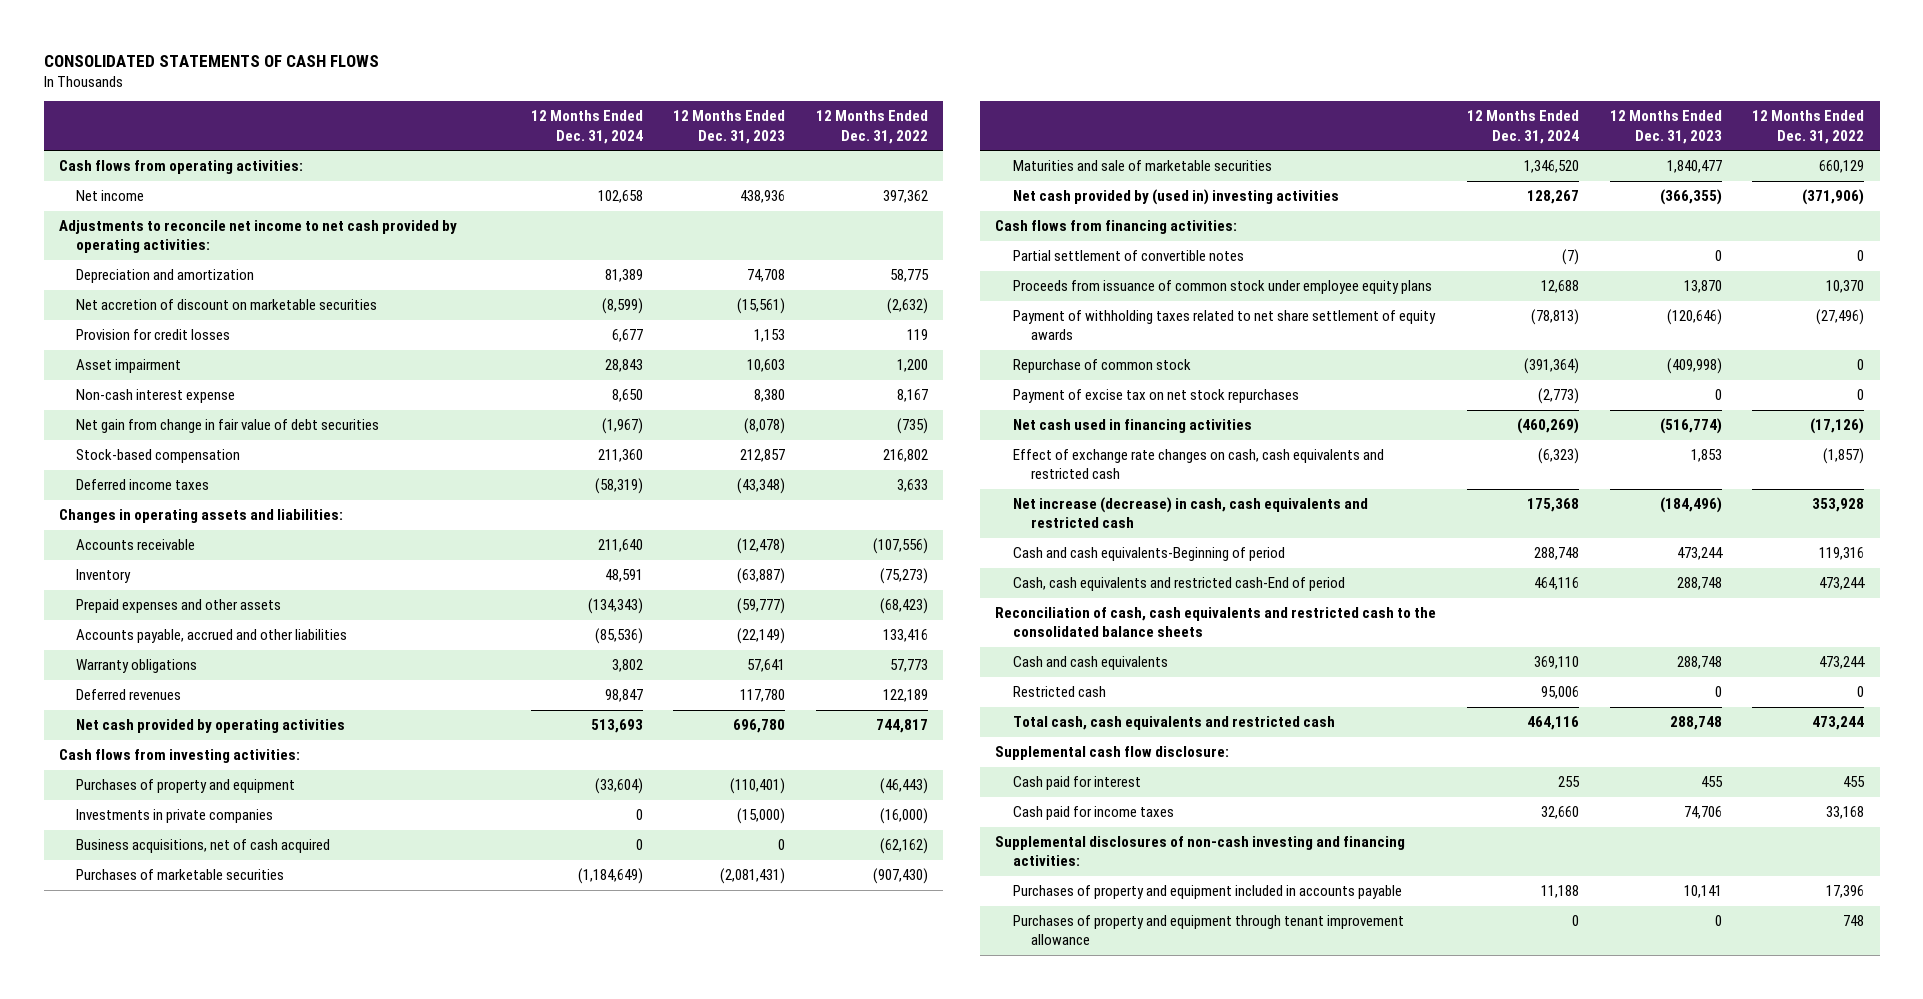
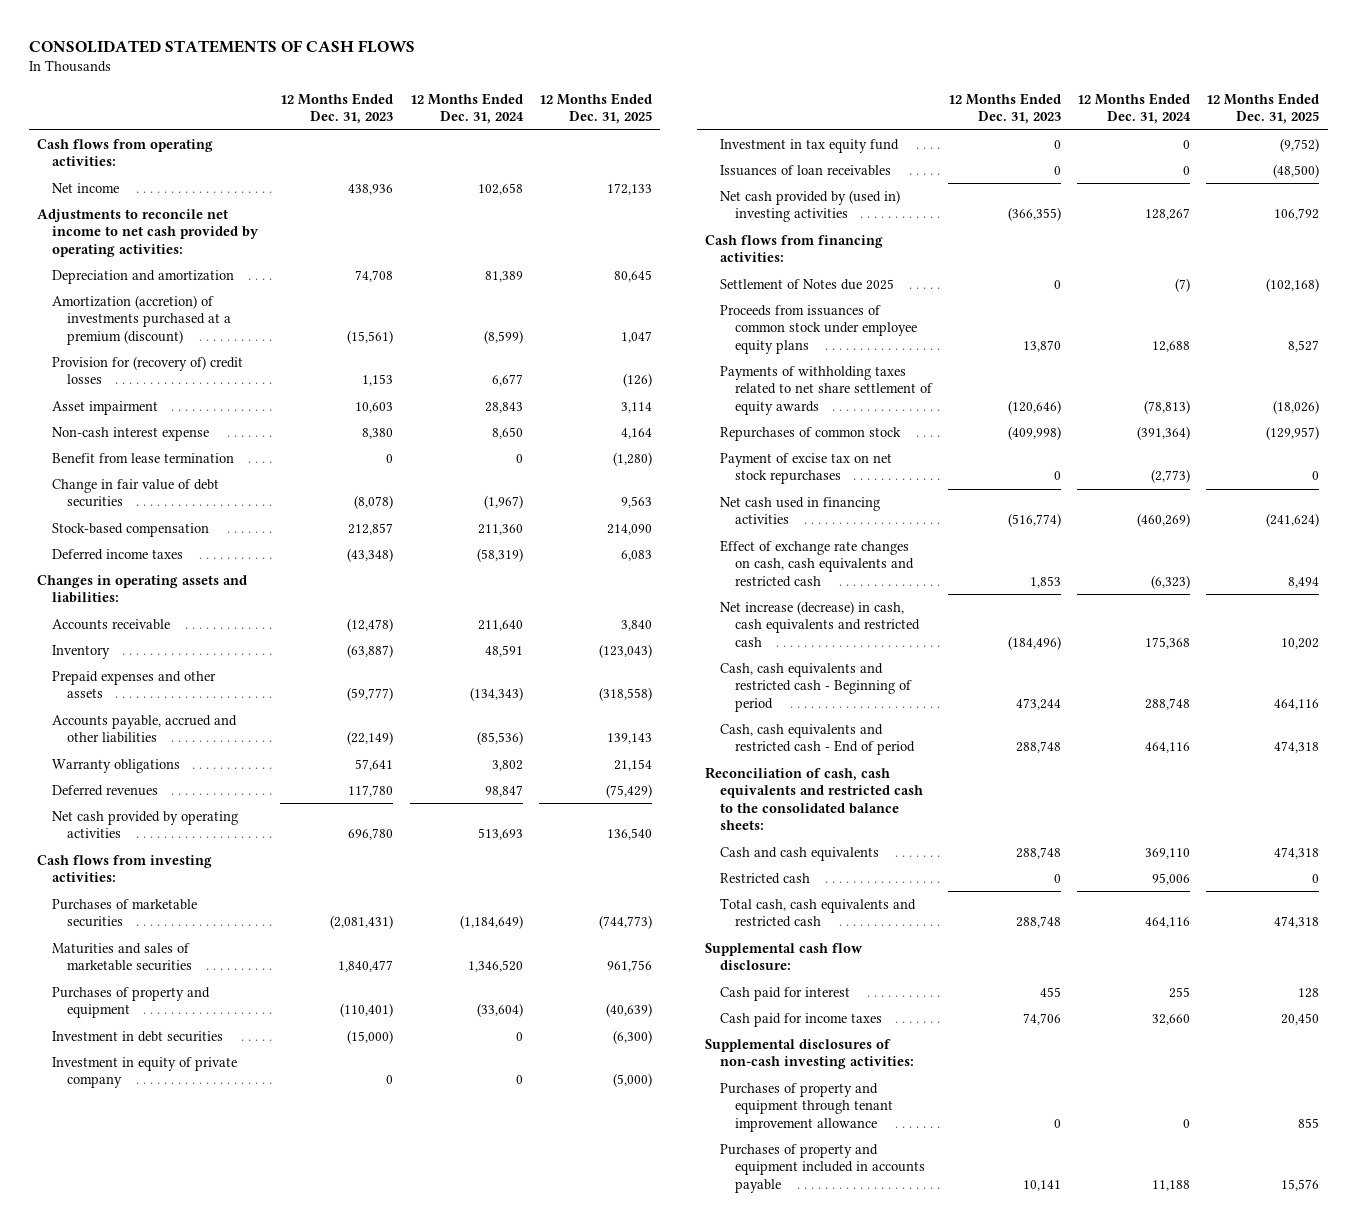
[815,110,928,144] 12 Months Ended Dec. 31, 2022 -> none
none -> [538,93,652,125] 12 Months Ended Dec. 31, 2025
[76,299,378,311] Net accretion of discount on marketable securities -> [52,295,232,345] Amortization (accretion) of investments purchased at a premium (discount)
[76,329,231,341] Provision for credit losses -> [52,356,244,385] Provision for (recovery of) credit losses
none -> [52,453,235,464] Benefit from lease termination
[76,419,380,434] Net gain from change in fair value of debt securities -> [52,479,220,508] Change in fair value of debt securities
[76,809,274,824] Investments in private companies -> none
[76,839,331,854] Business acquisitions, net of cash acquired -> none
[1012,160,1272,172] Maturities and sale of marketable securities -> [52,943,193,972] Maturities and sales of marketable securities
[76,779,296,794] Purchases of property and equipment -> [52,987,211,1019] Purchases of property and equipment
none -> [52,1031,224,1043] Investment in debt securities
none -> [52,1057,238,1089] Investment in equity of private company
none -> [719,139,899,154] Investment in tax equity fund
none -> [719,165,891,177] Issuances of loan receivables
[1012,250,1244,262] Partial settlement of convertible notes -> none
none -> [719,279,894,291] Settlement of Notes due 2025
[1012,280,1432,295] Proceeds from issuance of common stock under employee equity plans -> [719,305,917,354] Proceeds from issuances of common stock under employee equity plans
[1012,310,1436,341] Payment of withholding taxes related to net share settlement of equity awards -> [719,366,933,415] Payments of withholding taxes related to net share settlement of equity awards
[1012,359,1191,374] Repurchase of common stock -> [719,427,901,442] Repurchases of common stock
[1012,547,1285,562] Cash and cash equivalents-Beginning of period -> [719,663,912,712] Cash, cash equivalents and restricted cash - Beginning of period
[1012,577,1345,592] Cash, cash equivalents and restricted cash-End of period -> [719,724,915,756] Cash, cash equivalents and restricted cash - End of period
[995,607,1437,638] Reconciliation of cash, cash equivalents and restricted cash to the consolidated balance sheets -> [704,767,923,831] Reconciliation of cash, cash equivalents and restricted cash to the consolidated balance sheets:
[995,836,1406,867] Supplemental disclosures of non-cash investing and financing activities: -> [704,1039,914,1070] Supplemental disclosures of non-cash investing activities:
[1012,885,1402,900] Purchases of property and equipment included in accounts payable -> [719,1144,925,1193] Purchases of property and equipment included in accounts payable

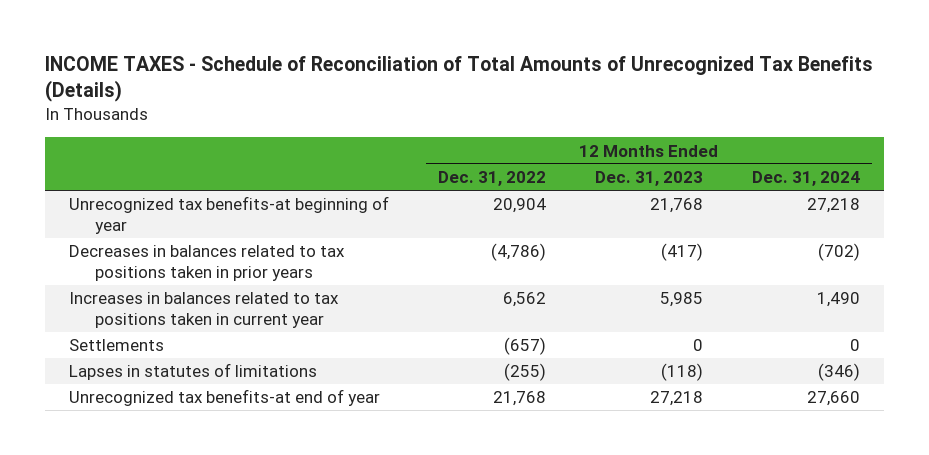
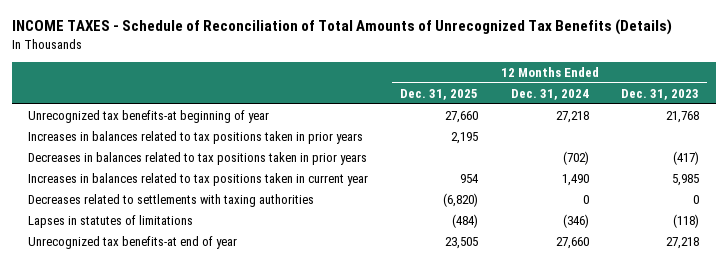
[438,171,547,187] Dec. 31, 2022 -> none
none -> [400,88,479,100] Dec. 31, 2025
none -> [27,131,363,145] Increases in balances related to tax positions taken in prior years
[69,339,165,352] Settlements -> [27,194,314,208] Decreases related to settlements with taxing authorities

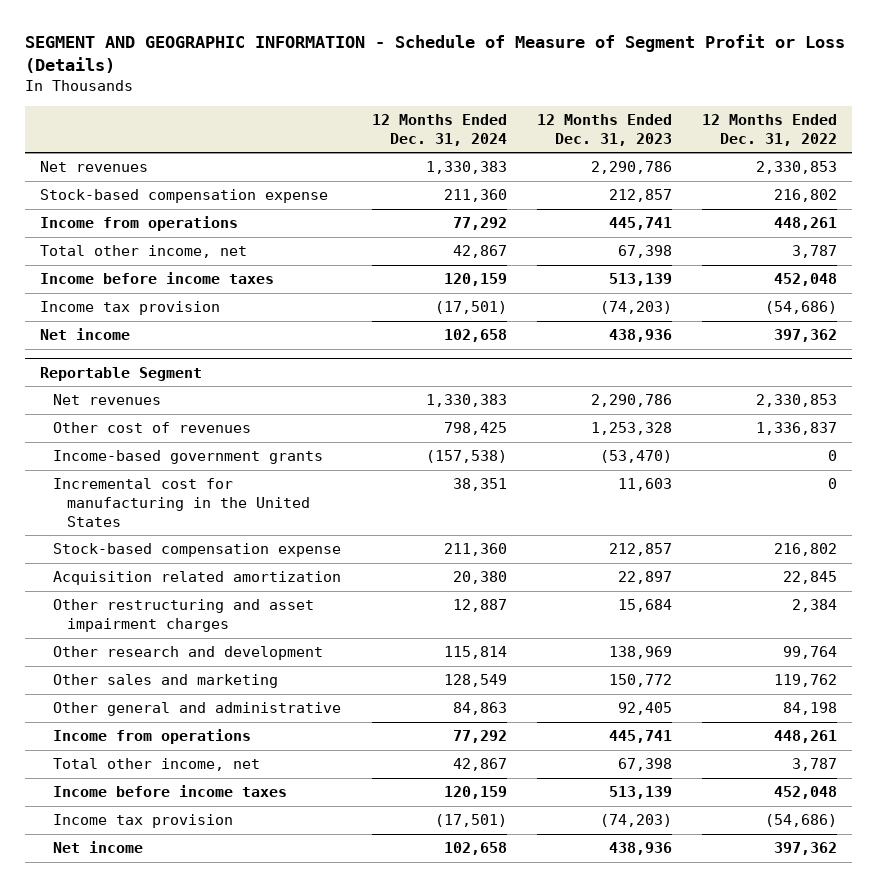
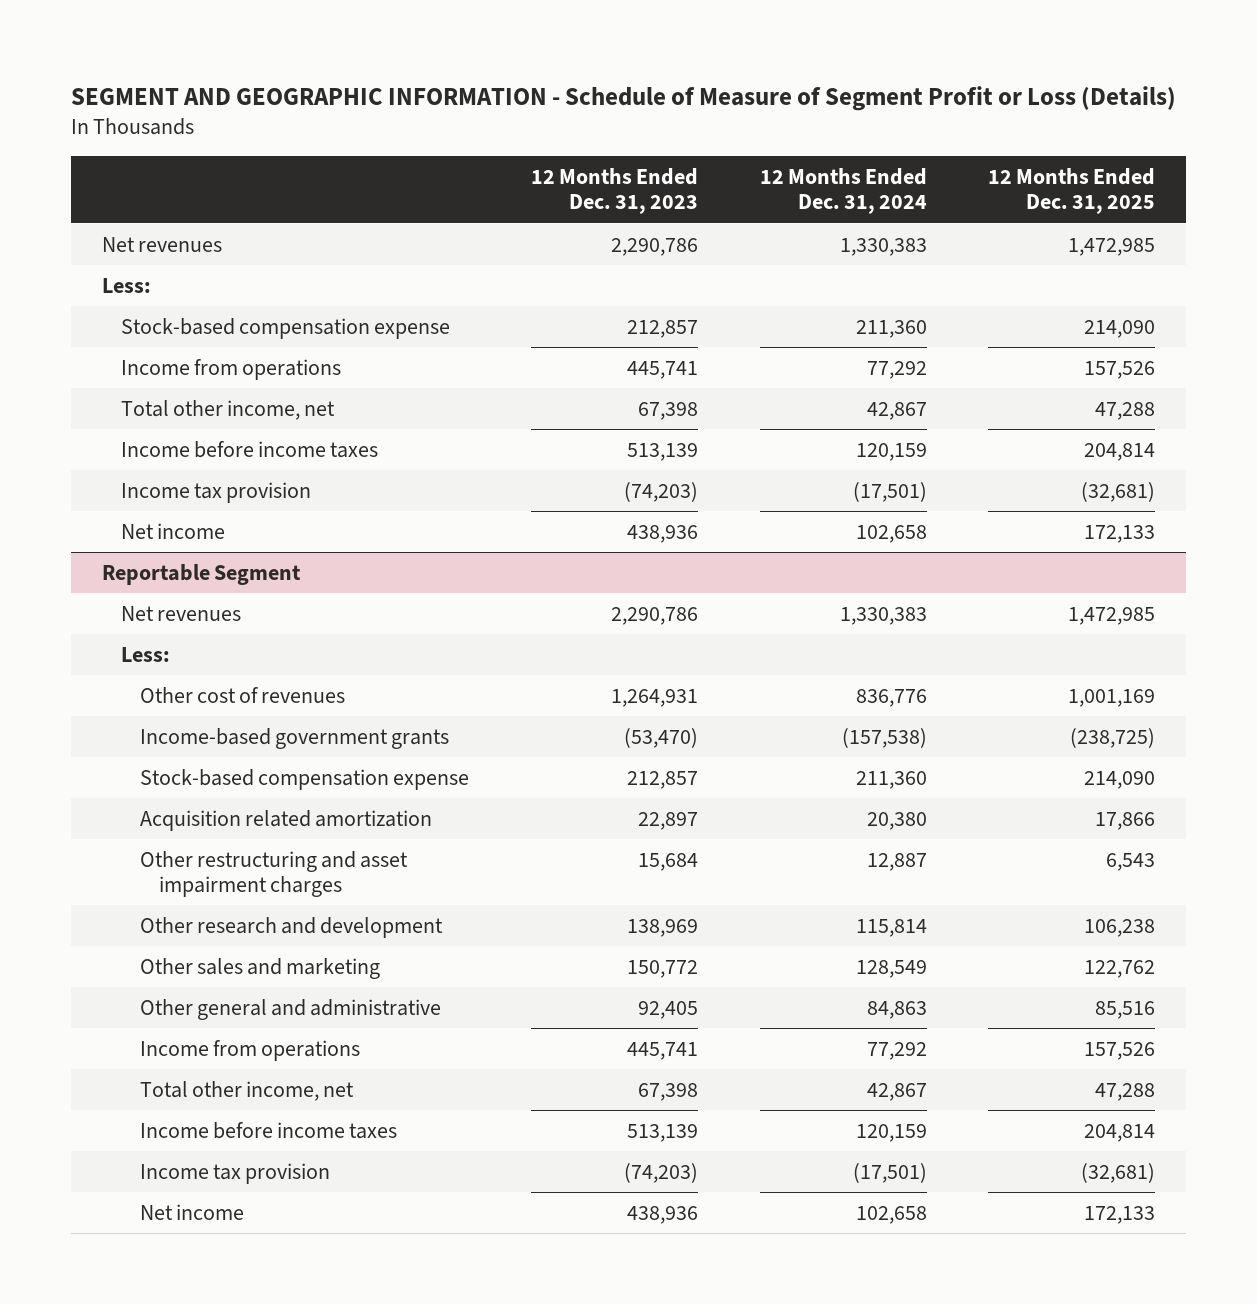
[701,113,837,146] 12 Months Ended Dec. 31, 2022 -> none
none -> [988,167,1156,215] 12 Months Ended Dec. 31, 2025
none -> [101,277,151,293] Less:
none -> [120,646,170,662] Less:
[443,422,507,436] 798,425 -> [855,688,927,707] 836,776
[590,422,672,436] 1,253,328 -> [610,688,698,707] 1,264,931
[53,478,310,527] Incremental cost for manufacturing in the United States -> none

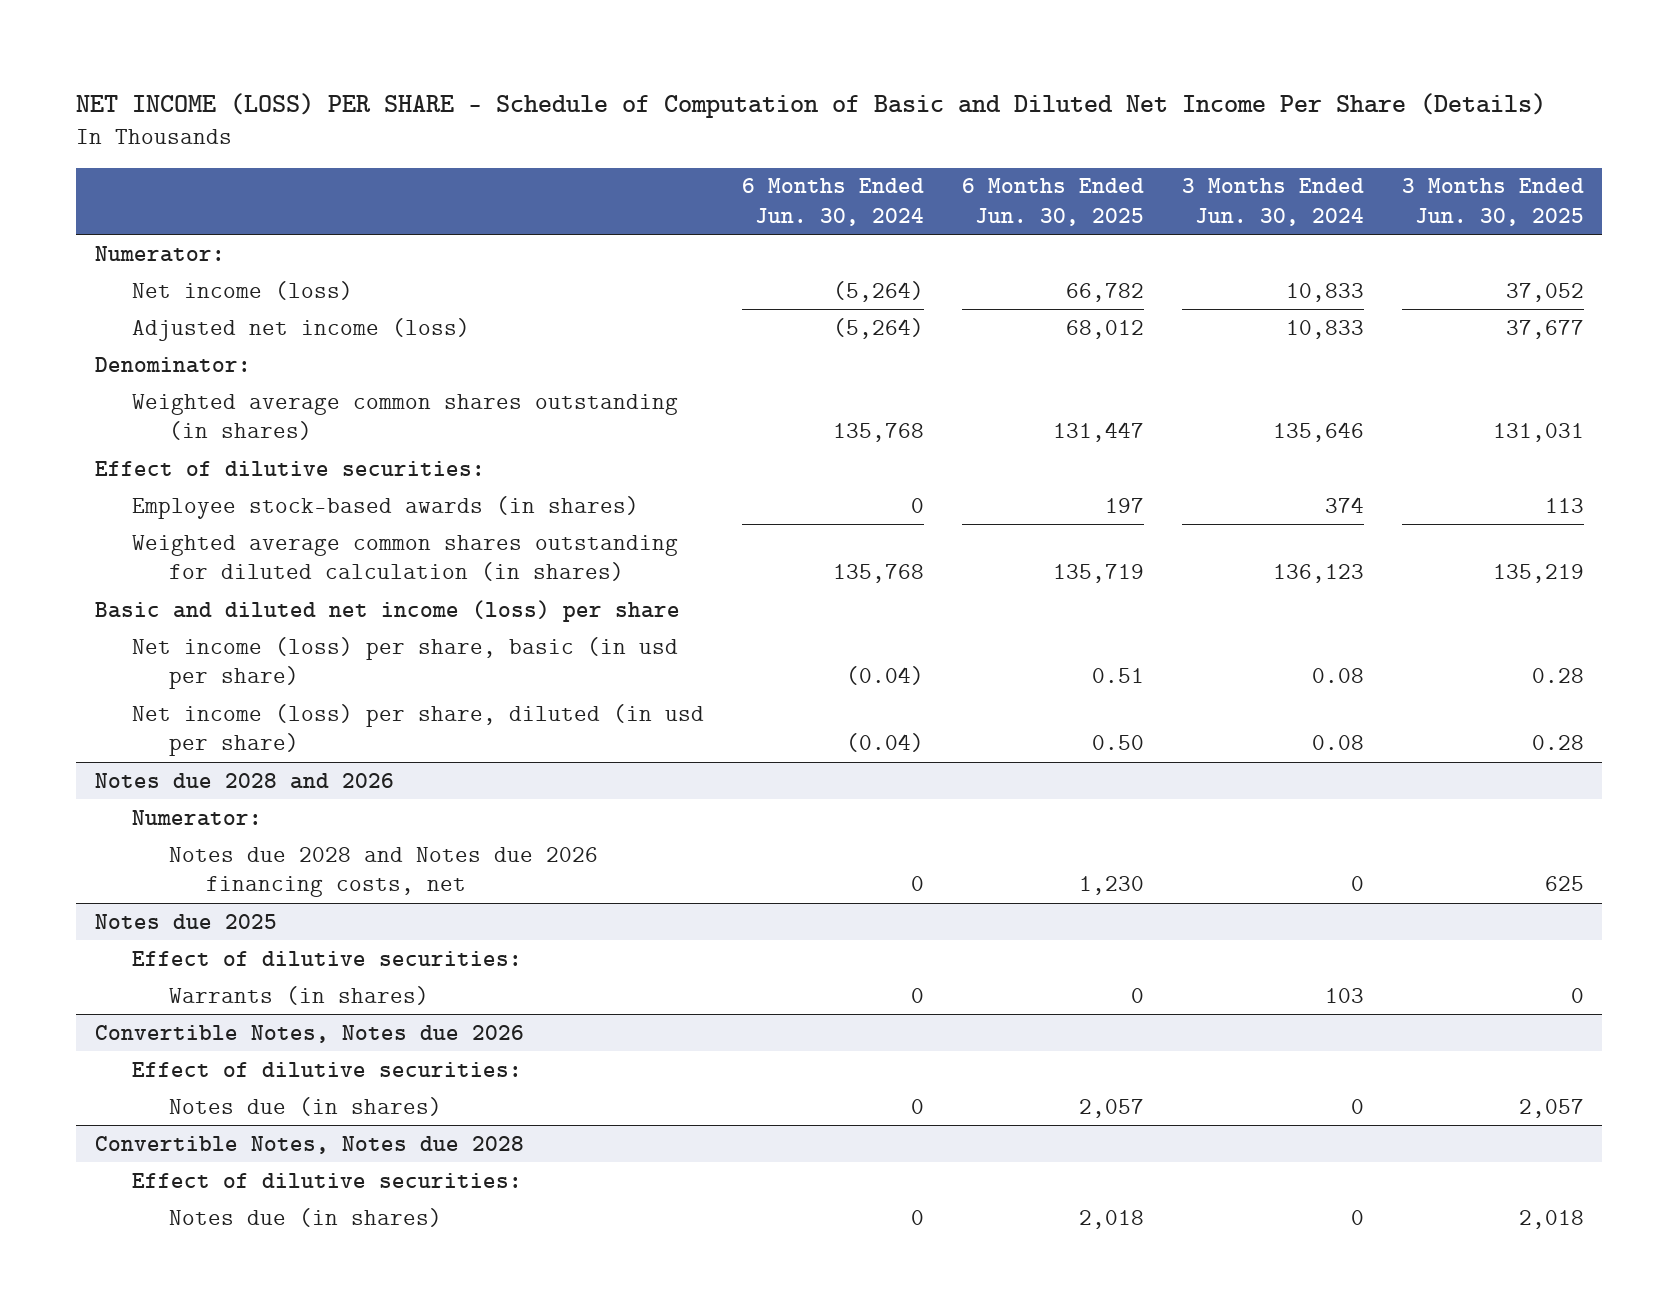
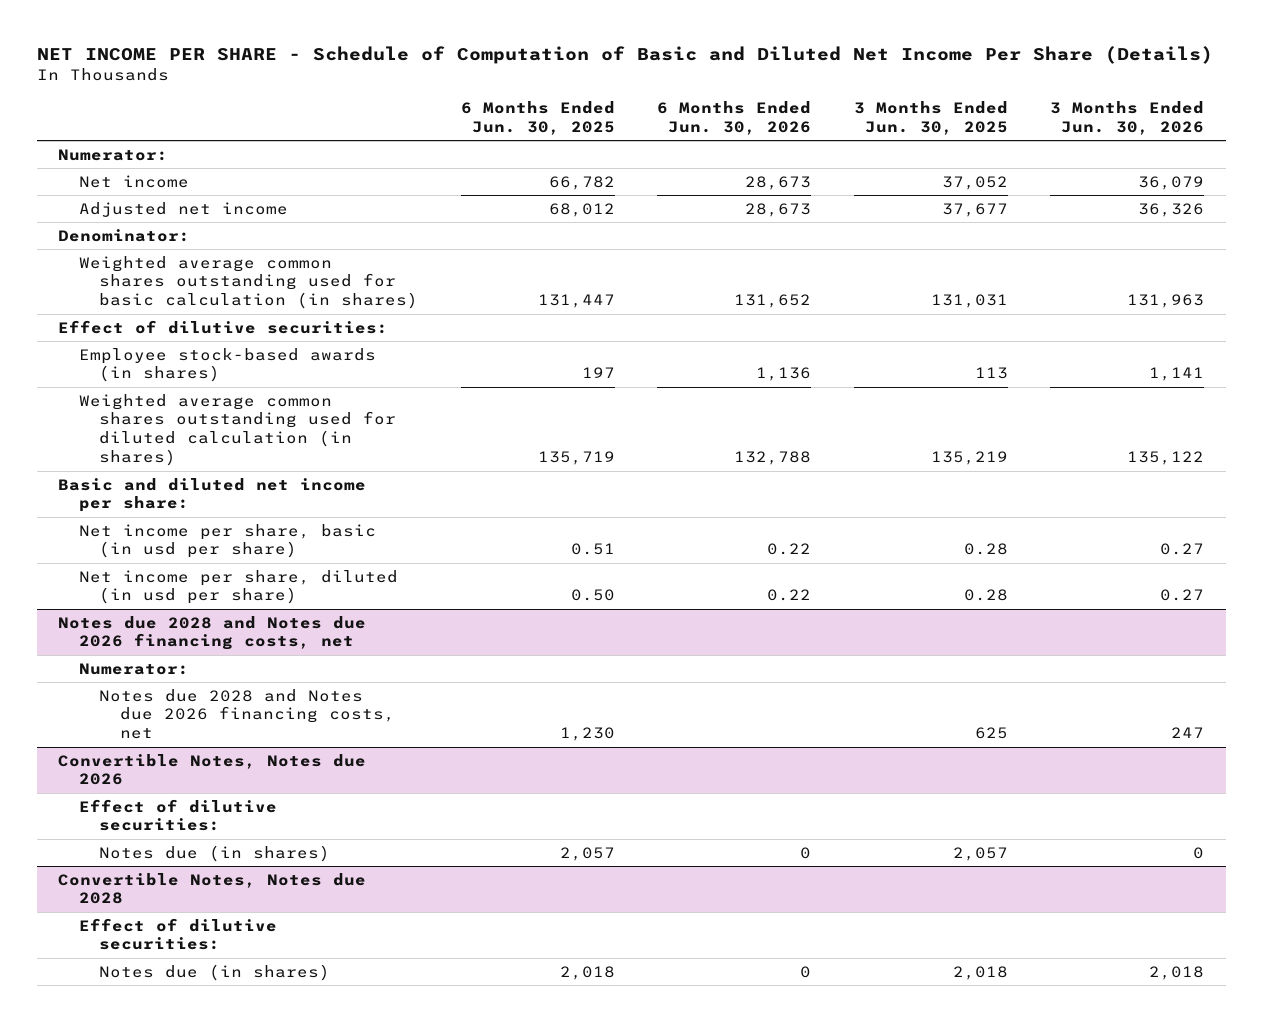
[75,93,1546,119] NET INCOME (LOSS) PER SHARE - Schedule of Computation of Basic and Diluted Net Income Per Share (Details) -> [36,45,1213,64] NET INCOME PER SHARE - Schedule of Computation of Basic and Diluted Net Income Per Share (Details)
[741,178,924,226] 6 Months Ended Jun. 30, 2024 -> none
[1181,178,1364,226] 3 Months Ended Jun. 30, 2024 -> none
none -> [657,101,812,136] 6 Months Ended Jun. 30, 2026
none -> [1050,101,1205,136] 3 Months Ended Jun. 30, 2026
[131,280,353,300] Net income (loss) -> [78,174,189,188] Net income
[131,317,470,341] Adjusted net income (loss) -> [78,201,288,217] Adjusted net income
[131,393,678,441] Weighted average common shares outstanding (in shares) -> [78,255,419,310] Weighted average common shares outstanding used for basic calculation (in shares)
[131,534,678,582] Weighted average common shares outstanding for diluted calculation (in shares) -> [78,393,397,467] Weighted average common shares outstanding used for diluted calculation (in shares)
[94,599,680,622] Basic and diluted net income (loss) per share -> [57,477,366,513] Basic and diluted net income per share:
[131,636,678,690] Net income (loss) per share, basic (in usd per share) -> [78,523,376,559] Net income per share, basic (in usd per share)
[131,703,704,757] Net income (loss) per share, diluted (in usd per share) -> [78,569,398,605] Net income per share, diluted (in usd per share)
[94,772,394,789] Notes due 2028 and 2026 -> [57,615,366,651] Notes due 2028 and Notes due 2026 financing costs, net
[94,913,277,929] Notes due 2025 -> none
[131,950,522,966] Effect of dilutive securities: -> none
[169,985,430,1005] Warrants (in shares) -> none

